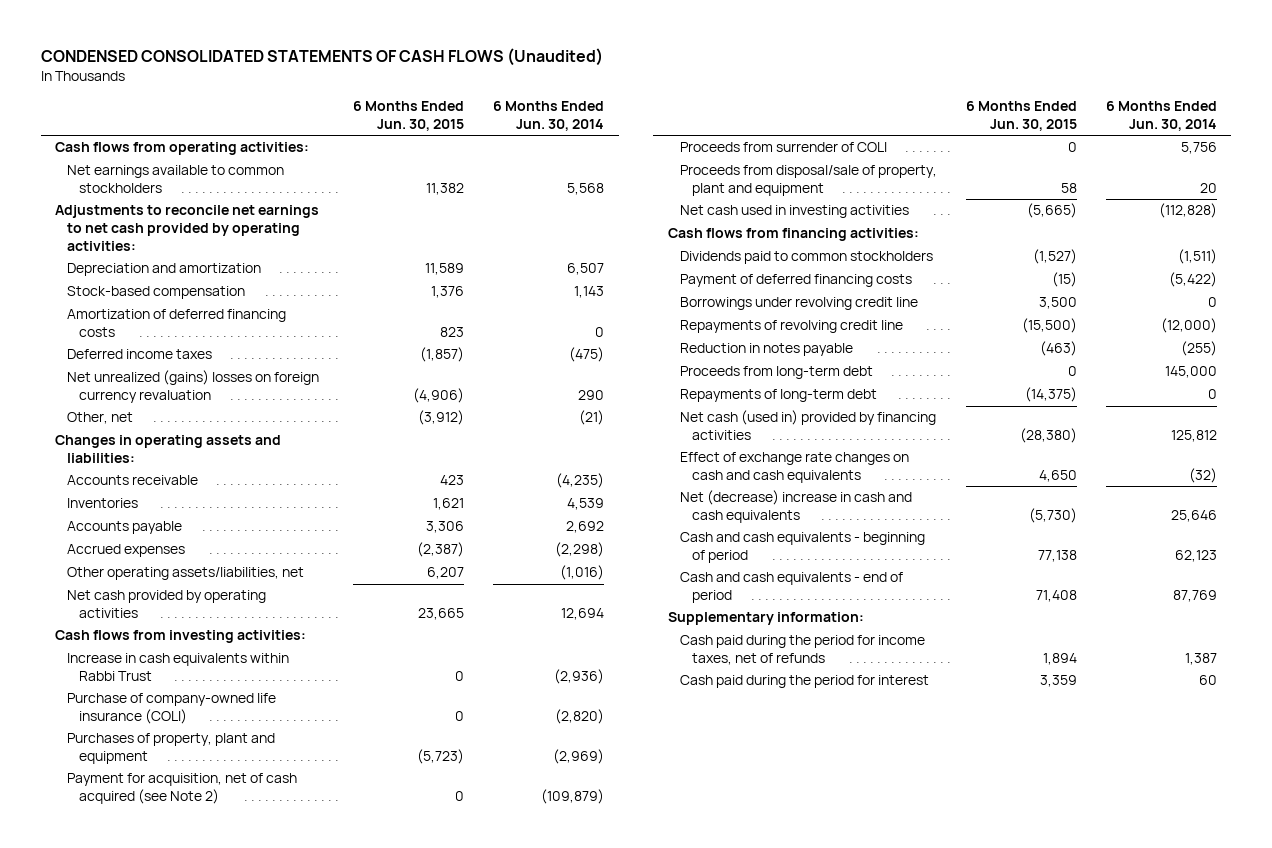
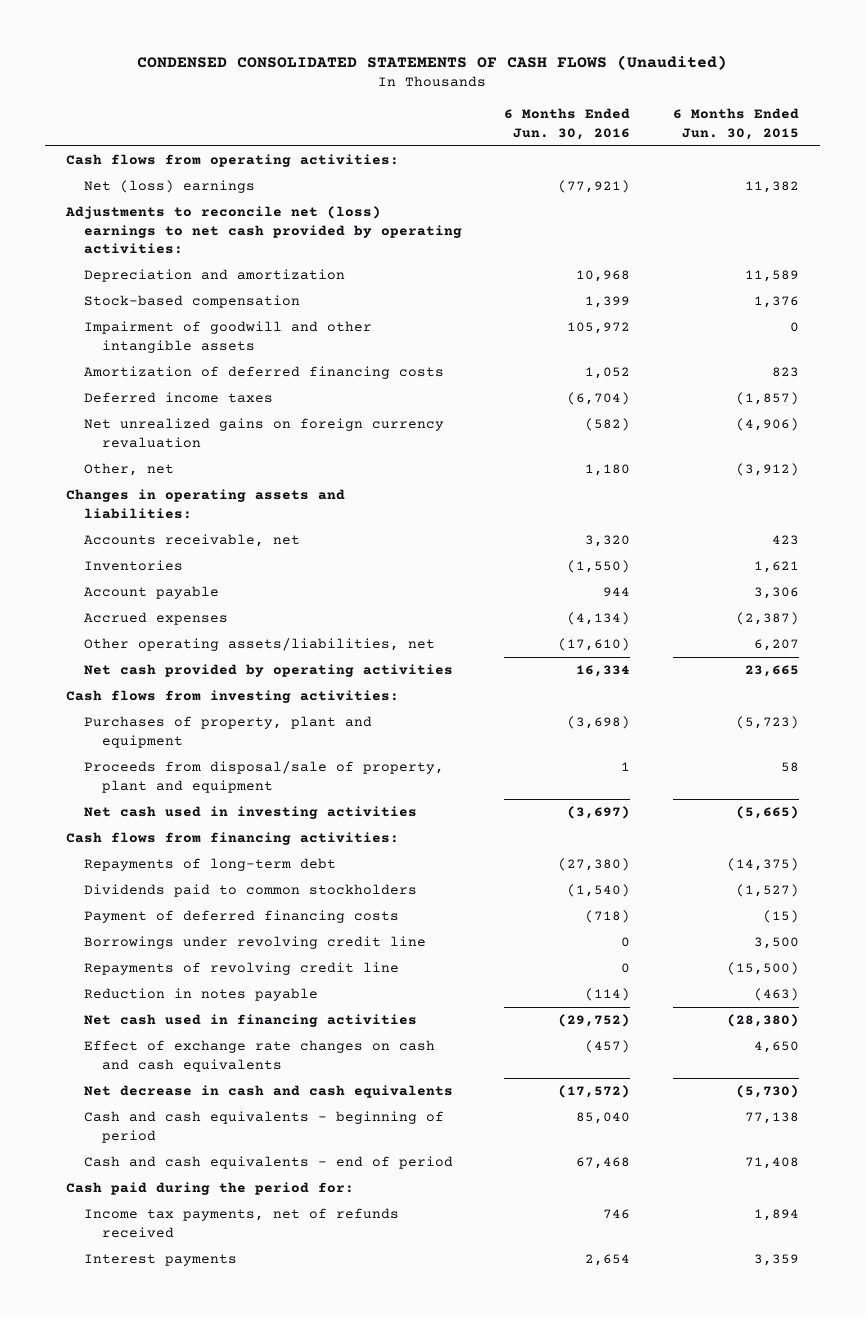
[493,101,605,131] 6 Months Ended Jun. 30, 2014 -> none
none -> [504,108,631,140] 6 Months Ended Jun. 30, 2016
[67,165,285,194] Net earnings available to common stockholders -> [83,180,255,194] Net (loss) earnings
[55,205,320,251] Adjustments to reconcile net earnings to net cash provided by operating activities: -> [64,206,462,255] Adjustments to reconcile net (loss) earnings to net cash provided by operating activities:
none -> [83,321,372,353] Impairment of goodwill and other intangible assets
[67,370,320,404] Net unrealized (gains) losses on foreign currency revaluation -> [83,418,444,448] Net unrealized gains on foreign currency revaluation
[67,475,199,486] Accounts receivable -> [83,534,300,548] Accounts receivable, net
[67,521,183,535] Accounts payable -> [83,586,219,600] Account payable
[67,653,290,682] Increase in cash equivalents within Rabbi Trust -> none
[67,693,277,725] Purchase of company-owned life insurance (COLI) -> none
[67,773,298,805] Payment for acquisition, net of cash acquired (see Note 2) -> none
[679,142,887,153] Proceeds from surrender of COLI -> none
[679,389,877,403] Repayments of long-term debt -> [83,858,336,872] Repayments of long-term debt
[679,366,873,380] Proceeds from long-term debt -> none
[679,410,936,441] Net cash (used in) provided by financing activities -> [83,1014,417,1028] Net cash used in financing activities
[679,490,912,524] Net (decrease) increase in cash and cash equivalents -> [83,1085,453,1099] Net decrease in cash and cash equivalents
[667,612,864,626] Supplementary information: -> none
none -> [65,1182,354,1196] Cash paid during the period for:
[679,635,925,666] Cash paid during the period for income taxes, net of refunds -> [83,1208,399,1238] Income tax payments, net of refunds received
[679,675,929,689] Cash paid during the period for interest -> [83,1254,237,1267] Interest payments

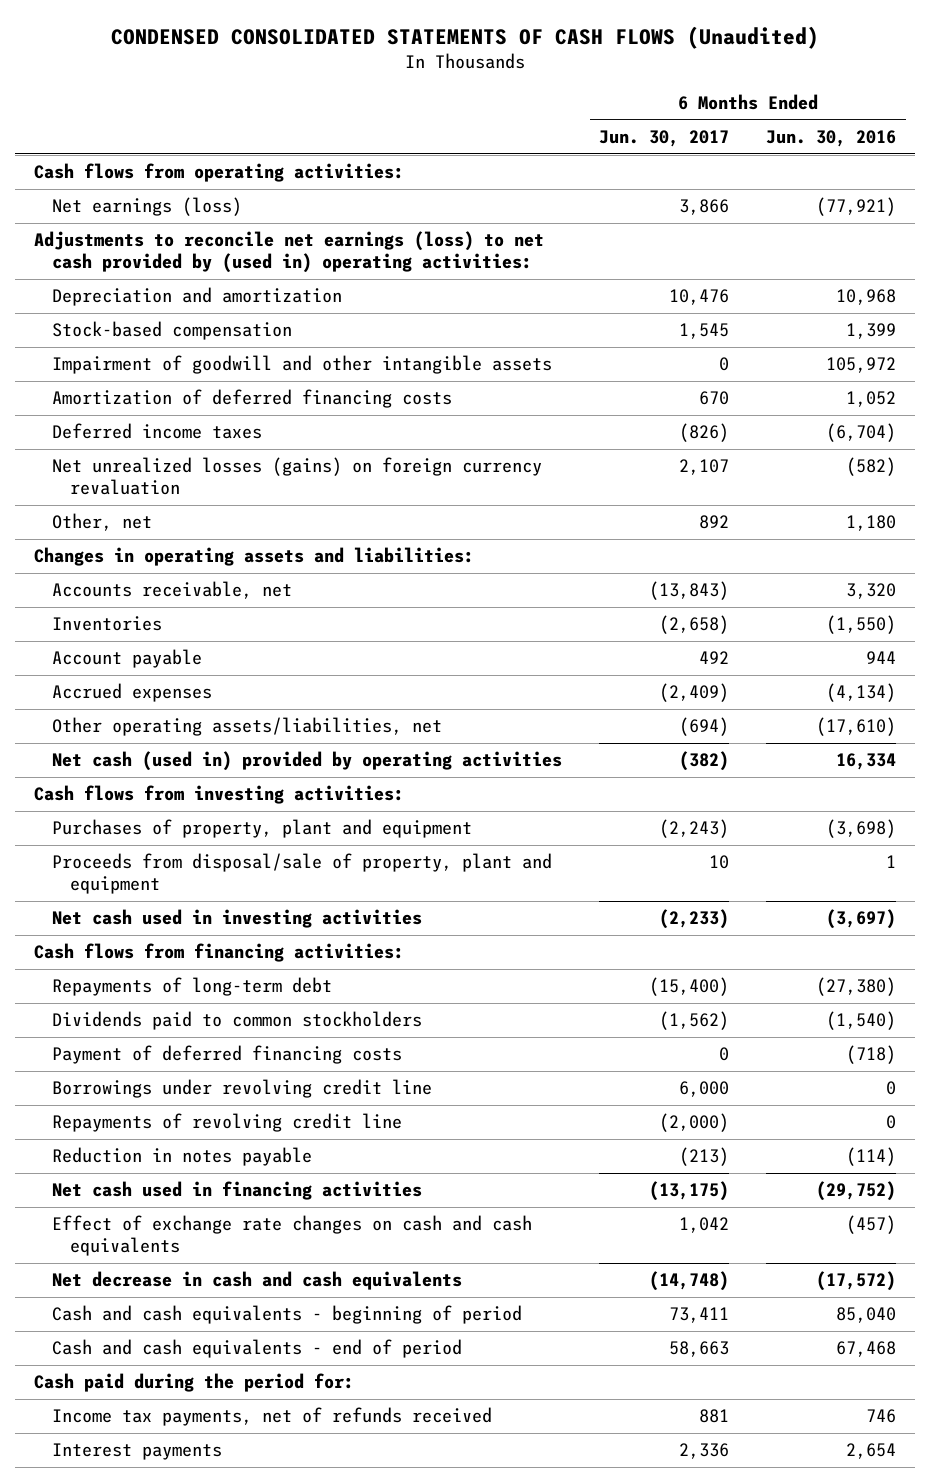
[672,108,799,140] 6 Months Ended Jun. 30, 2015 -> none
none -> [599,130,730,148] Jun. 30, 2017
[83,180,255,194] Net (loss) earnings -> [52,197,243,217] Net earnings (loss)
[64,206,462,255] Adjustments to reconcile net (loss) earnings to net cash provided by operating activities: -> [34,231,545,274] Adjustments to reconcile net earnings (loss) to net cash provided by (used in) operating activities:
[83,418,444,448] Net unrealized gains on foreign currency revaluation -> [52,457,543,496] Net unrealized losses (gains) on foreign currency revaluation
[83,664,453,678] Net cash provided by operating activities -> [52,751,563,772] Net cash (used in) provided by operating activities

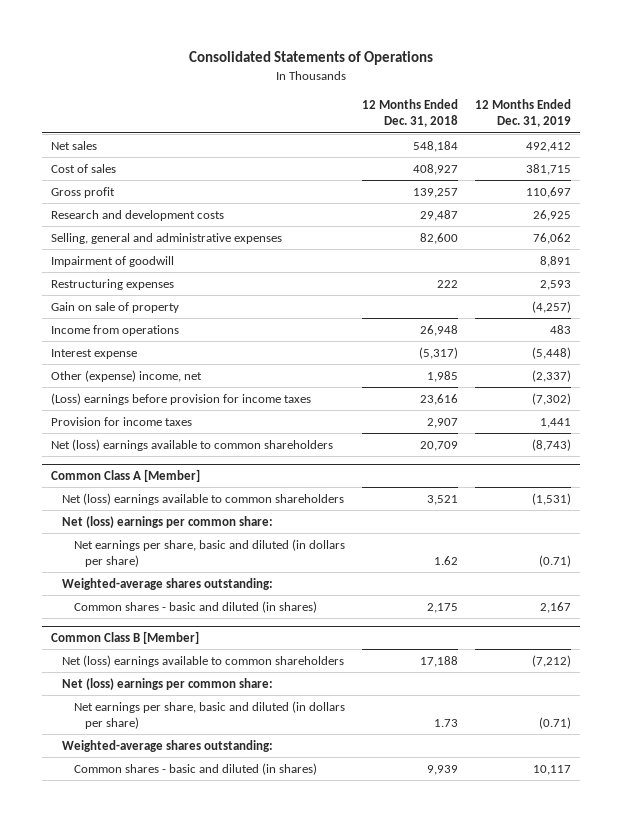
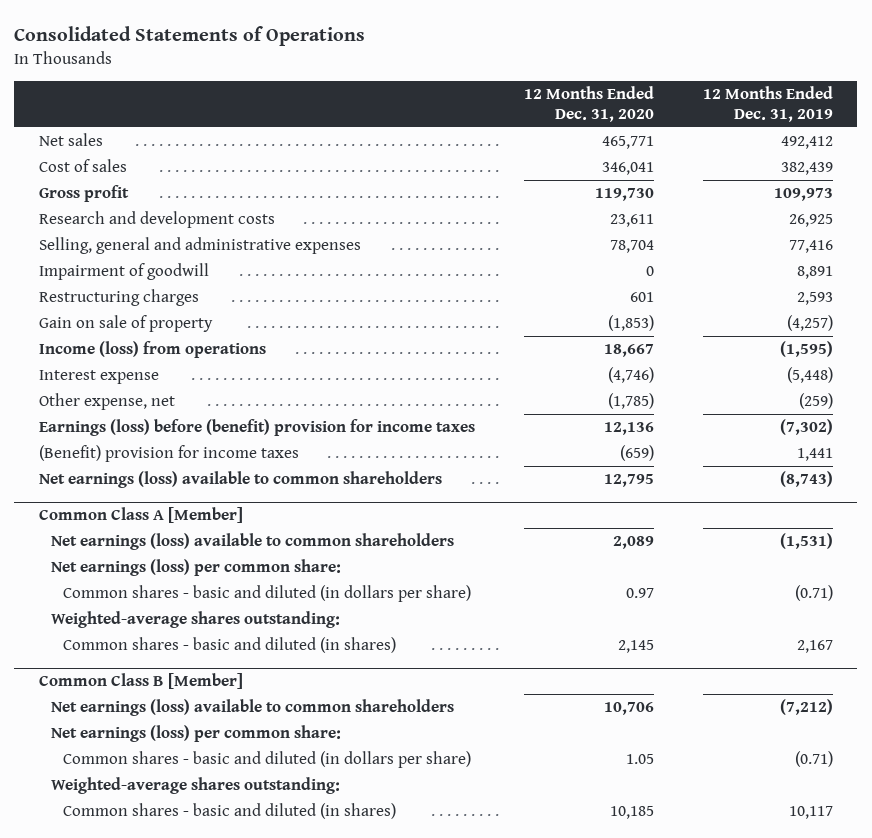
[361,99,458,128] 12 Months Ended Dec. 31, 2018 -> none
none -> [523,85,654,123] 12 Months Ended Dec. 31, 2020
[526,163,572,175] 381,715 -> [780,162,833,176] 382,439
[526,186,572,198] 110,697 -> [773,188,833,202] 109,973
[533,232,572,244] 76,062 -> [788,240,833,254] 77,416
[50,278,174,290] Restructuring expenses -> [38,289,199,307] Restructuring charges
[50,324,179,336] Income from operations -> [38,341,266,359] Income (loss) from operations
[550,324,572,334] 483 -> [779,341,833,358] (1,595)
[50,369,202,382] Other (expense) income, net -> [38,393,175,411] Other expense, net
[532,369,572,382] (2,337) -> [798,393,833,410] (259)
[50,392,311,405] (Loss) earnings before provision for income taxes -> [38,419,475,437] Earnings (loss) before (benefit) provision for income taxes
[50,416,192,426] Provision for income taxes -> [38,445,299,463] (Benefit) provision for income taxes
[50,438,333,451] Net (loss) earnings available to common shareholders -> [38,471,442,489] Net earnings (loss) available to common shareholders
[62,492,345,505] Net (loss) earnings available to common shareholders -> [50,533,454,551] Net earnings (loss) available to common shareholders
[62,515,274,528] Net (loss) earnings per common share: -> [50,559,341,577] Net earnings (loss) per common share:
[73,538,345,567] Net earnings per share, basic and diluted (in dollars per share) -> [62,585,471,603] Common shares - basic and diluted (in dollars per share)
[62,654,345,667] Net (loss) earnings available to common shareholders -> [50,699,454,717] Net earnings (loss) available to common shareholders
[62,677,274,690] Net (loss) earnings per common share: -> [50,725,341,743] Net earnings (loss) per common share:
[73,700,345,729] Net earnings per share, basic and diluted (in dollars per share) -> [62,751,471,769] Common shares - basic and diluted (in dollars per share)

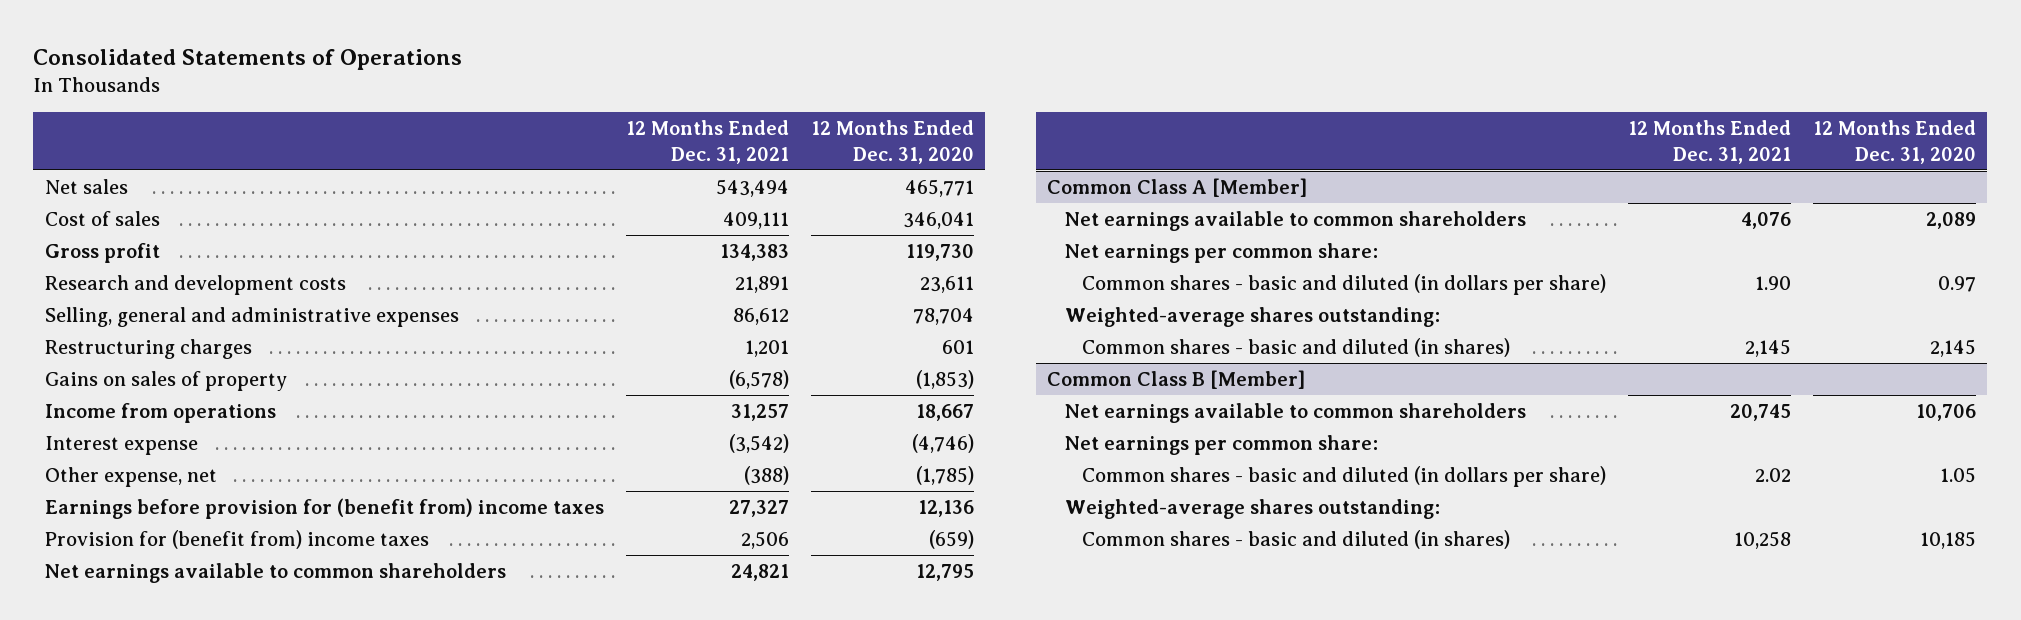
[702,85,833,123] 12 Months Ended Dec. 31, 2019 -> none
none -> [626,120,790,164] 12 Months Ended Dec. 31, 2021
[38,263,209,281] Impairment of goodwill -> none
[38,315,213,333] Gain on sale of property -> [44,370,287,391] Gains on sales of property
[38,341,266,359] Income (loss) from operations -> [44,402,276,423] Income from operations
[38,419,475,437] Earnings (loss) before (benefit) provision for income taxes -> [44,497,604,519] Earnings before provision for (benefit from) income taxes
[38,445,299,463] (Benefit) provision for income taxes -> [44,529,429,549] Provision for (benefit from) income taxes
[38,471,442,489] Net earnings (loss) available to common shareholders -> [44,562,506,583] Net earnings available to common shareholders
[50,533,454,551] Net earnings (loss) available to common shareholders -> [1064,210,1526,231] Net earnings available to common shareholders
[50,559,341,577] Net earnings (loss) per common share: -> [1064,242,1378,263] Net earnings per common share:
[50,699,454,717] Net earnings (loss) available to common shareholders -> [1064,402,1526,423] Net earnings available to common shareholders
[50,725,341,743] Net earnings (loss) per common share: -> [1064,434,1378,455] Net earnings per common share:

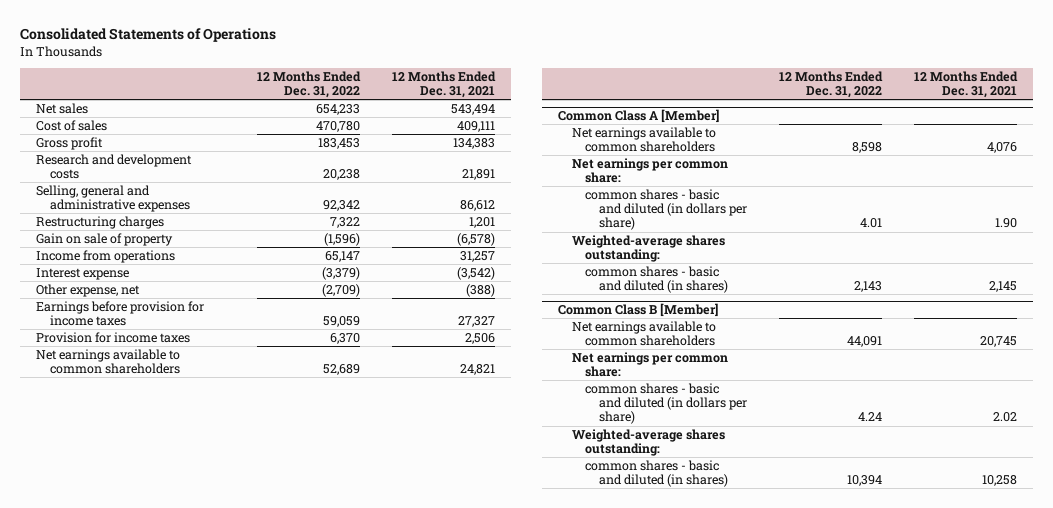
[811,120,975,164] 12 Months Ended Dec. 31, 2020 -> none
none -> [257,70,362,99] 12 Months Ended Dec. 31, 2022
[44,370,287,391] Gains on sales of property -> [35,233,173,247] Gain on sale of property
[44,497,604,519] Earnings before provision for (benefit from) income taxes -> [35,301,204,327] Earnings before provision for income taxes
[44,529,429,549] Provision for (benefit from) income taxes -> [35,332,190,344] Provision for income taxes
[1082,273,1607,295] Common shares - basic and diluted (in dollars per share) -> [585,189,748,231] common shares - basic and diluted (in dollars per share)
[1082,337,1511,357] Common shares - basic and diluted (in shares) -> [585,266,729,294] common shares - basic and diluted (in shares)
[1082,465,1607,487] Common shares - basic and diluted (in dollars per share) -> [585,383,748,425] common shares - basic and diluted (in dollars per share)
[1082,529,1511,549] Common shares - basic and diluted (in shares) -> [585,460,729,488] common shares - basic and diluted (in shares)

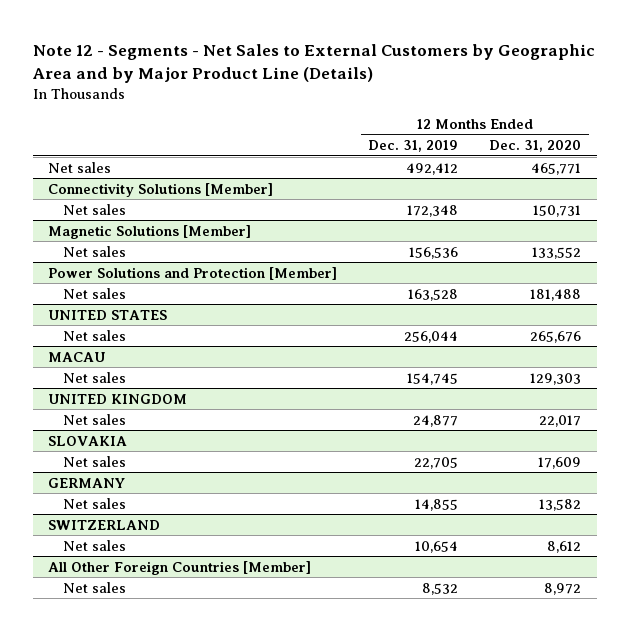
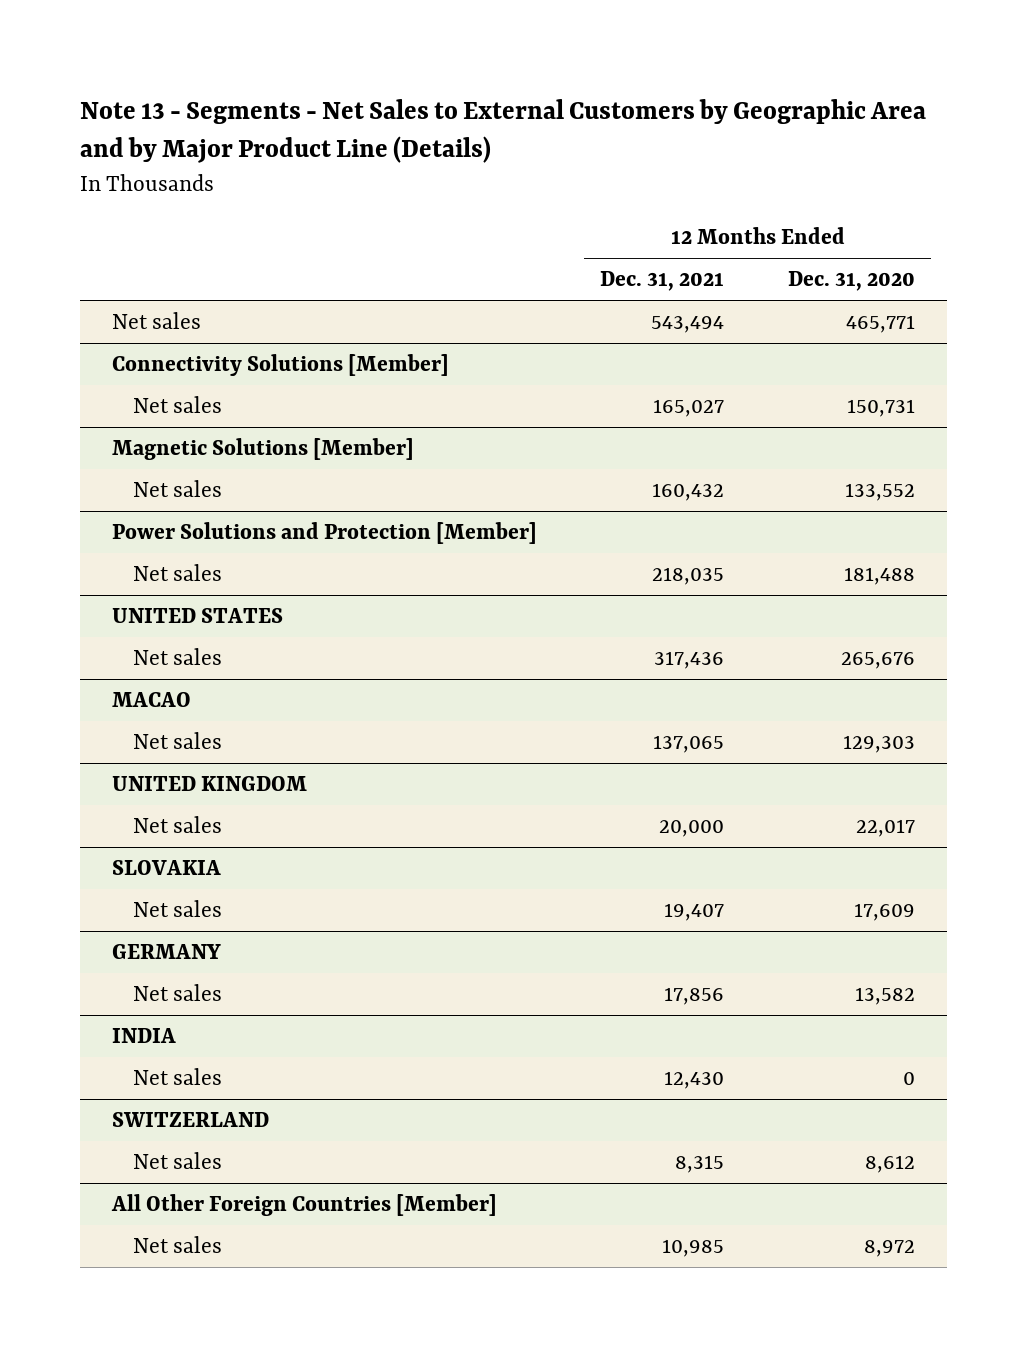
[32,43,596,83] Note 12 - Segments - Net Sales to External Customers by Geographic Area and by Major Product Line (Details) -> [79,98,926,164] Note 13 - Segments - Net Sales to External Customers by Geographic Area and by Major Product Line (Details)
[368,140,459,153] Dec. 31, 2019 -> none
none -> [600,271,725,292] Dec. 31, 2021
[48,351,106,362] MACAU -> [111,692,191,708] MACAO
none -> [111,1028,176,1044] INDIA
none -> [133,1068,223,1086] Net sales

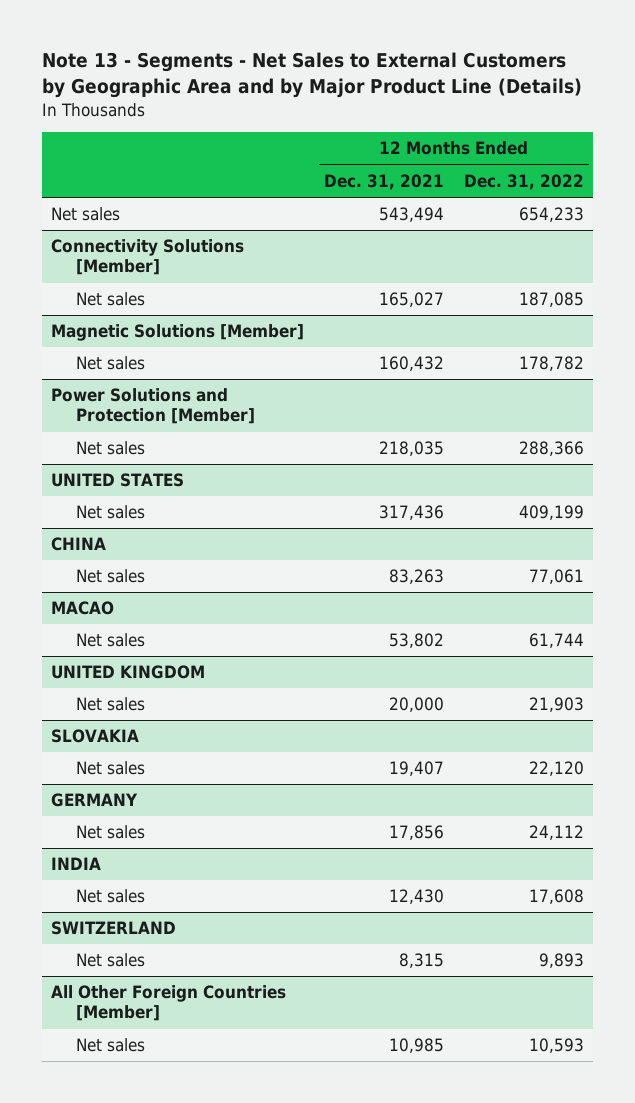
[788,271,916,292] Dec. 31, 2020 -> none
none -> [463,173,584,190] Dec. 31, 2022
none -> [51,537,107,552] CHINA
none -> [75,569,145,584] Net sales
[653,735,725,754] 137,065 -> [389,633,445,649] 53,802

